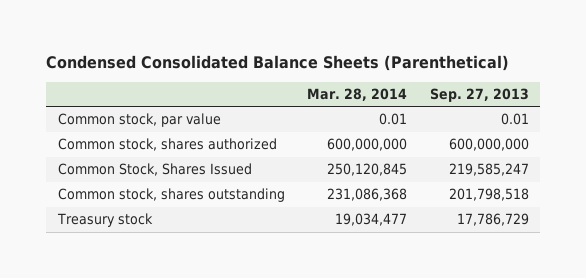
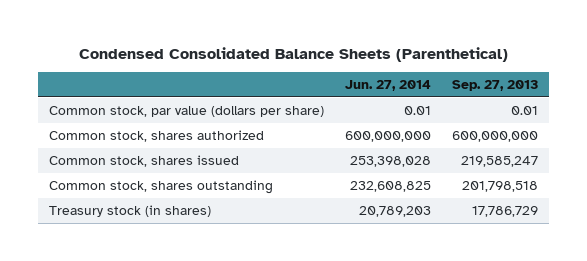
[307,88,408,102] Mar. 28, 2014 -> none
none -> [345,80,432,92] Jun. 27, 2014
[57,113,221,128] Common stock, par value -> [48,105,324,117] Common stock, par value (dollars per share)
[57,163,252,177] Common Stock, Shares Issued -> [48,154,239,167] Common stock, shares issued
[56,213,153,228] Treasury stock -> [48,204,211,217] Treasury stock (in shares)

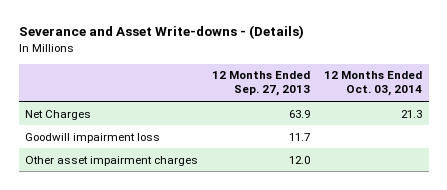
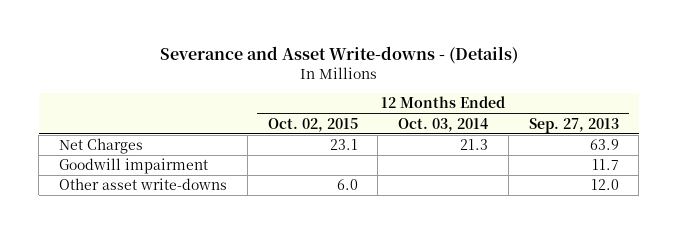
none -> [267,117,358,132] Oct. 02, 2015
[25,132,161,143] Goodwill impairment loss -> [59,158,209,175] Goodwill impairment
[25,155,199,166] Other asset impairment charges -> [59,178,228,191] Other asset write-downs

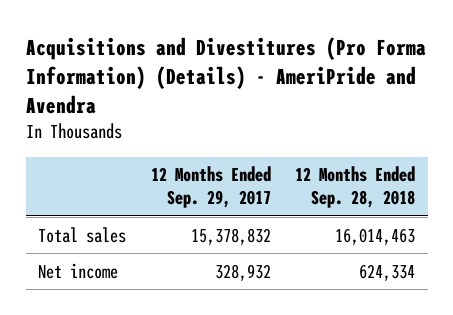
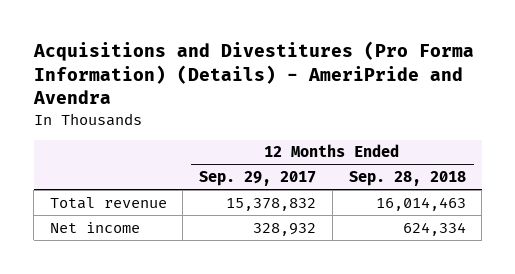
[38,226,127,243] Total sales -> [49,196,167,209] Total revenue

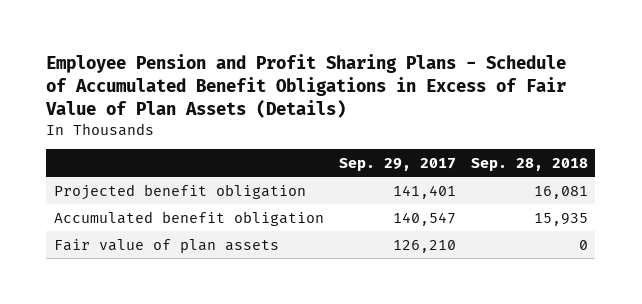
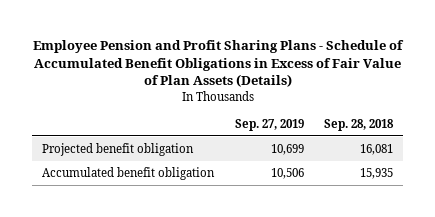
[338,158,456,172] Sep. 29, 2017 -> none
none -> [234,119,304,132] Sep. 27, 2019
[53,238,279,253] Fair value of plan assets -> none

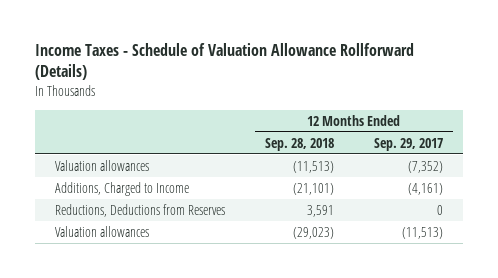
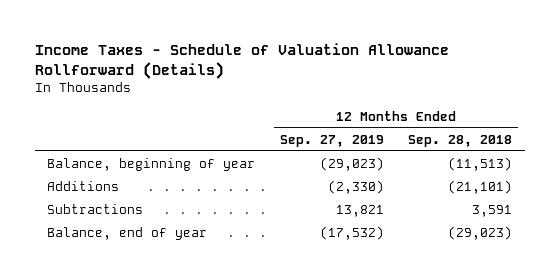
[374,137,444,151] Sep. 29, 2017 -> none
none -> [279,134,384,147] Sep. 27, 2019
[54,159,149,171] Valuation allowances -> [47,157,256,171] Balance, beginning of year
[54,181,189,196] Additions, Charged to Income -> [47,180,120,191] Additions
[54,203,225,217] Reductions, Deductions from Reserves -> [47,203,144,214] Subtractions
[54,225,149,237] Valuation allowances -> [47,226,208,240] Balance, end of year

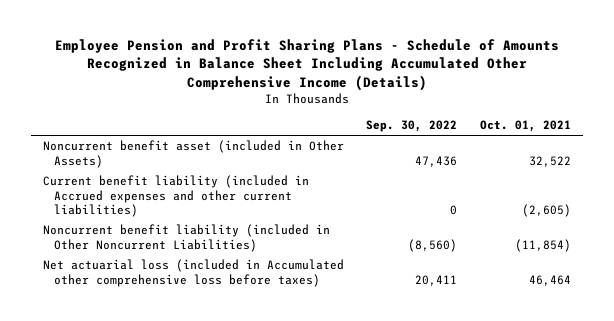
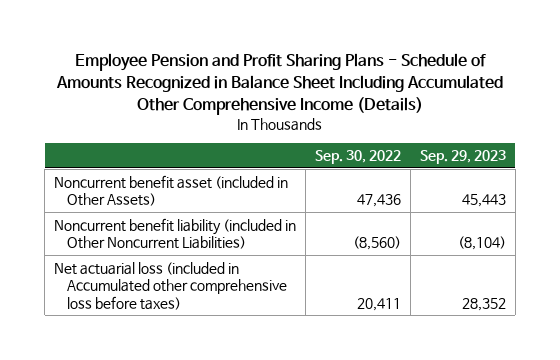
[480,120,572,133] Oct. 01, 2021 -> none
none -> [419,150,506,165] Sep. 29, 2023
[42,175,309,217] Current benefit liability (included in Accrued expenses and other current liabilities) -> none

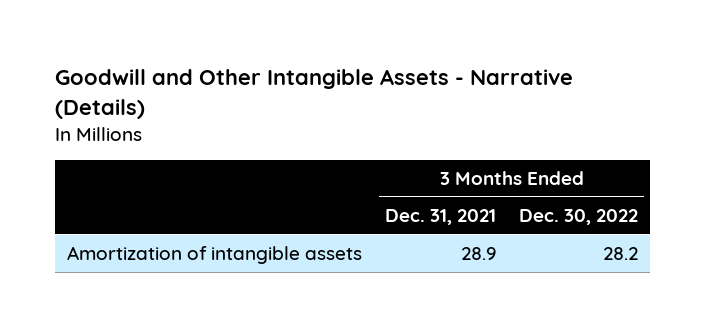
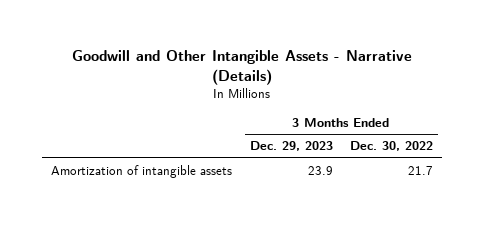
[385,209,497,226] Dec. 31, 2021 -> none
none -> [249,141,333,152] Dec. 29, 2023
[603,247,639,261] 28.2 -> [408,166,434,176] 21.7

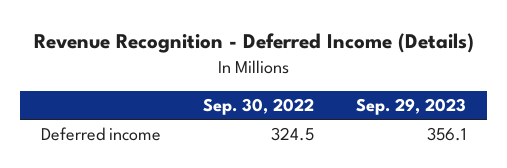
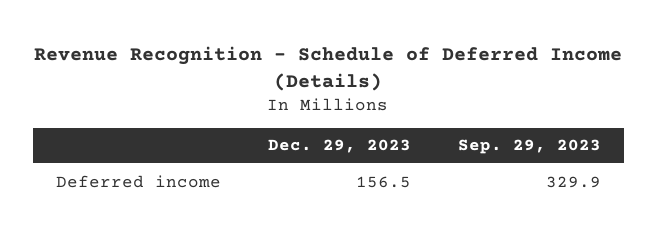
[33,33,474,54] Revenue Recognition - Deferred Income (Details) -> [34,45,623,91] Revenue Recognition - Schedule of Deferred Income (Details)
[203,98,315,116] Sep. 30, 2022 -> none
none -> [267,139,411,154] Dec. 29, 2023
[427,127,467,142] 356.1 -> [545,175,601,188] 329.9

